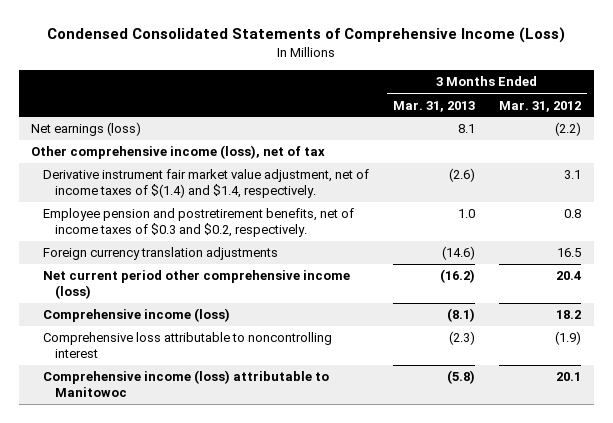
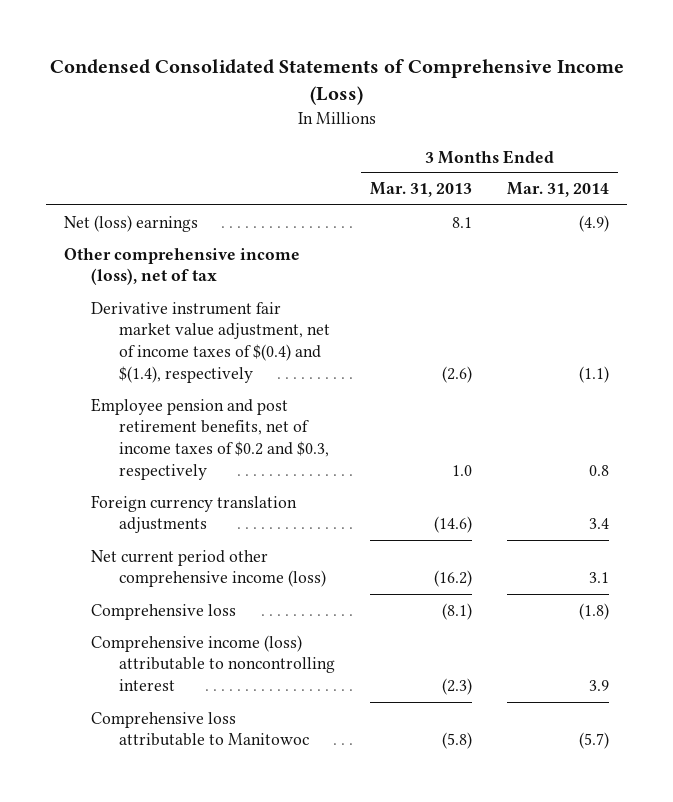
[499,100,582,112] Mar. 31, 2012 -> none
none -> [507,182,610,198] Mar. 31, 2014
[31,122,142,137] Net earnings (loss) -> [63,214,198,232] Net (loss) earnings
[43,169,370,199] Derivative instrument fair market value adjustment, net of income taxes of $(1.4) and $1.4, respectively. -> [91,301,330,384] Derivative instrument fair market value adjustment, net of income taxes of $(0.4) and $(1.4), respectively
[43,208,355,238] Employee pension and postretirement benefits, net of income taxes of $0.3 and $0.2, respectively. -> [91,397,329,481] Employee pension and post retirement benefits, net of income taxes of $0.2 and $0.3, respectively
[43,308,231,323] Comprehensive income (loss) -> [91,603,237,620] Comprehensive loss
[43,332,333,359] Comprehensive loss attributable to noncontrolling interest -> [91,634,335,692] Comprehensive income (loss) attributable to noncontrolling interest
[43,370,330,398] Comprehensive income (loss) attributable to Manitowoc -> [91,711,309,747] Comprehensive loss attributable to Manitowoc

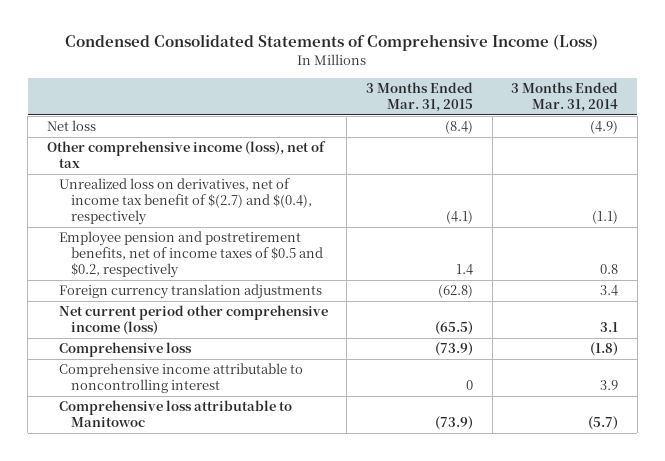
[370,182,473,198] Mar. 31, 2013 -> none
none -> [365,81,473,112] 3 Months Ended Mar. 31, 2015
[63,214,198,232] Net (loss) earnings -> [46,120,96,132] Net loss
[91,301,330,384] Derivative instrument fair market value adjustment, net of income taxes of $(0.4) and $(1.4), respectively -> [58,178,312,226] Unrealized loss on derivatives, net of income tax benefit of $(2.7) and $(0.4), respectively
[91,397,329,481] Employee pension and post retirement benefits, net of income taxes of $0.2 and $0.3, respectively -> [58,231,323,279] Employee pension and postretirement benefits, net of income taxes of $0.5 and $0.2, respectively
[91,634,335,692] Comprehensive income (loss) attributable to noncontrolling interest -> [58,363,303,394] Comprehensive income attributable to noncontrolling interest

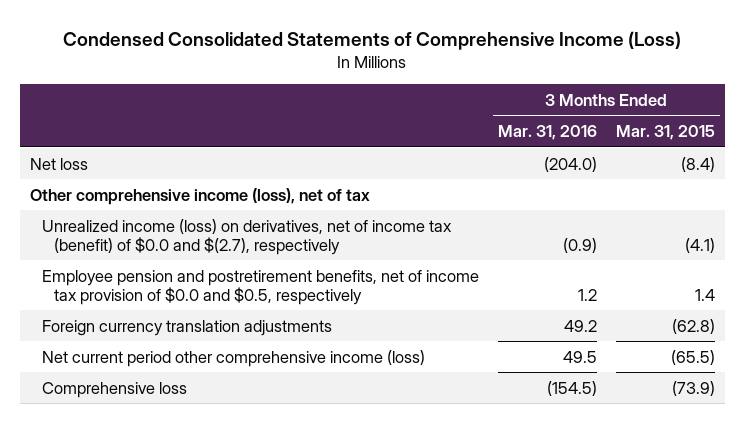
[511,81,619,112] 3 Months Ended Mar. 31, 2014 -> none
none -> [497,125,597,141] Mar. 31, 2016
[58,178,312,226] Unrealized loss on derivatives, net of income tax benefit of $(2.7) and $(0.4), respectively -> [41,218,452,255] Unrealized income (loss) on derivatives, net of income tax (benefit) of $0.0 and $(2.7), respectively
[58,231,323,279] Employee pension and postretirement benefits, net of income taxes of $0.5 and $0.2, respectively -> [41,269,479,305] Employee pension and postretirement benefits, net of income tax provision of $0.0 and $0.5, respectively
[58,363,303,394] Comprehensive income attributable to noncontrolling interest -> none
[58,400,292,428] Comprehensive loss attributable to Manitowoc -> none

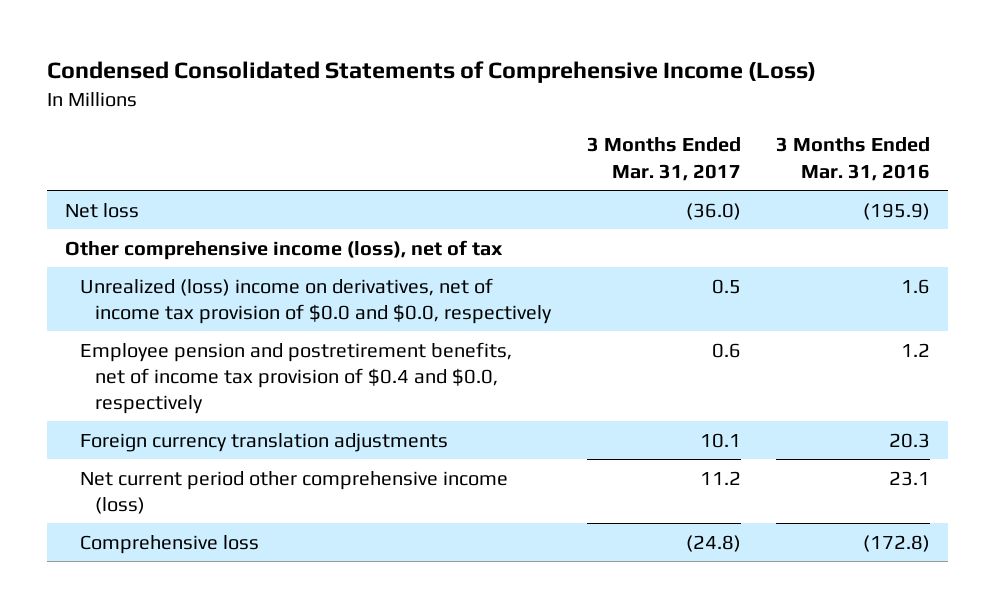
[616,125,716,141] Mar. 31, 2015 -> none
none -> [586,137,741,181] 3 Months Ended Mar. 31, 2017
[543,156,597,172] (204.0) -> [862,202,930,220] (195.9)
[41,218,452,255] Unrealized income (loss) on derivatives, net of income tax (benefit) of $0.0 and $(2.7), respectively -> [79,277,553,324] Unrealized (loss) income on derivatives, net of income tax provision of $0.0 and $0.0, respectively
[562,237,597,253] (0.9) -> [900,278,930,294] 1.6
[41,269,479,305] Employee pension and postretirement benefits, net of income tax provision of $0.0 and $0.5, respectively -> [79,341,512,415] Employee pension and postretirement benefits, net of income tax provision of $0.4 and $0.0, respectively
[563,319,597,332] 49.2 -> [888,432,930,448] 20.3
[562,350,597,363] 49.5 -> [888,470,930,486] 23.1
[546,380,597,396] (154.5) -> [862,534,930,552] (172.8)

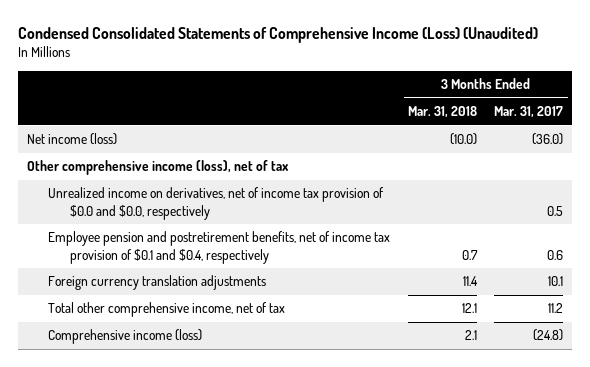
[46,61,816,84] Condensed Consolidated Statements of Comprehensive Income (Loss) -> [17,27,538,44] Condensed Consolidated Statements of Comprehensive Income (Loss) (Unaudited)
[775,137,930,181] 3 Months Ended Mar. 31, 2016 -> none
none -> [407,106,477,119] Mar. 31, 2018
[64,202,139,218] Net loss -> [26,133,117,146] Net income (loss)
[79,277,553,324] Unrealized (loss) income on derivatives, net of income tax provision of $0.0 and $0.0, respectively -> [48,187,385,220] Unrealized income on derivatives, net of income tax provision of $0.0 and $0.0, respectively
[79,341,512,415] Employee pension and postretirement benefits, net of income tax provision of $0.4 and $0.0, respectively -> [48,231,391,264] Employee pension and postretirement benefits, net of income tax provision of $0.1 and $0.4, respectively
[79,470,508,514] Net current period other comprehensive income (loss) -> [48,302,286,318] Total other comprehensive income, net of tax
[79,534,259,554] Comprehensive loss -> [48,329,203,345] Comprehensive income (loss)

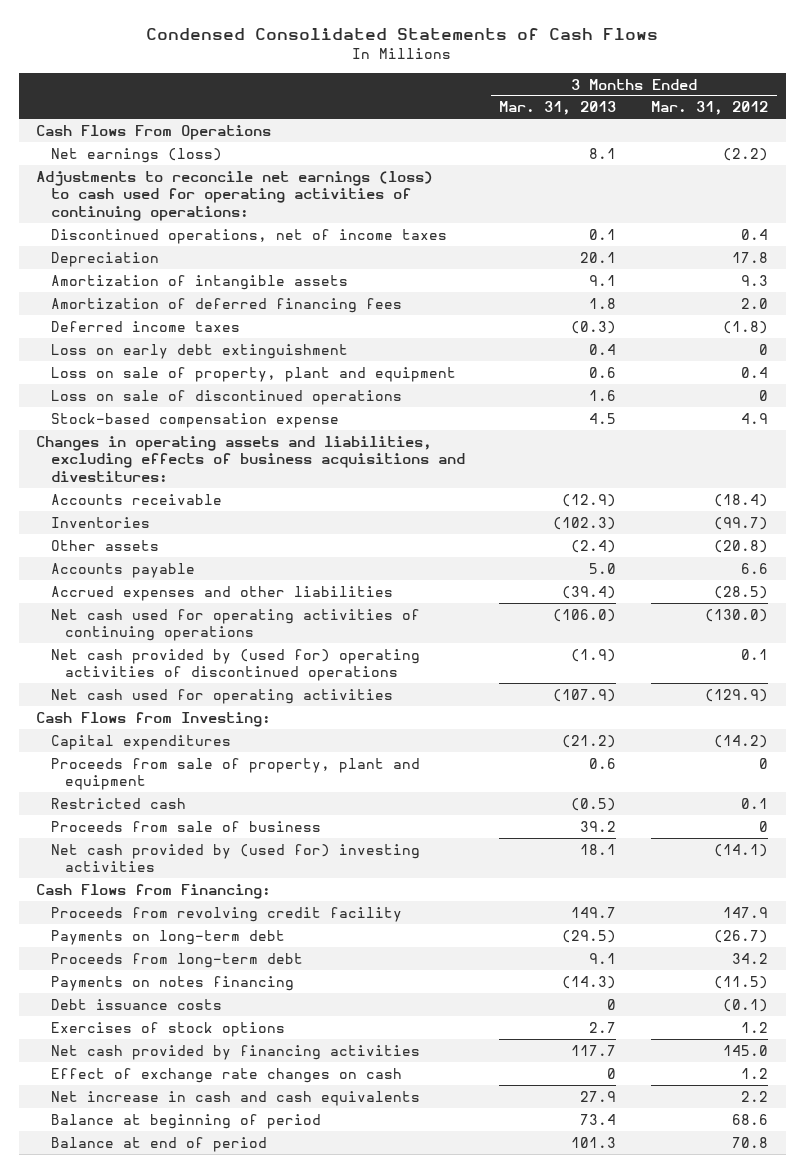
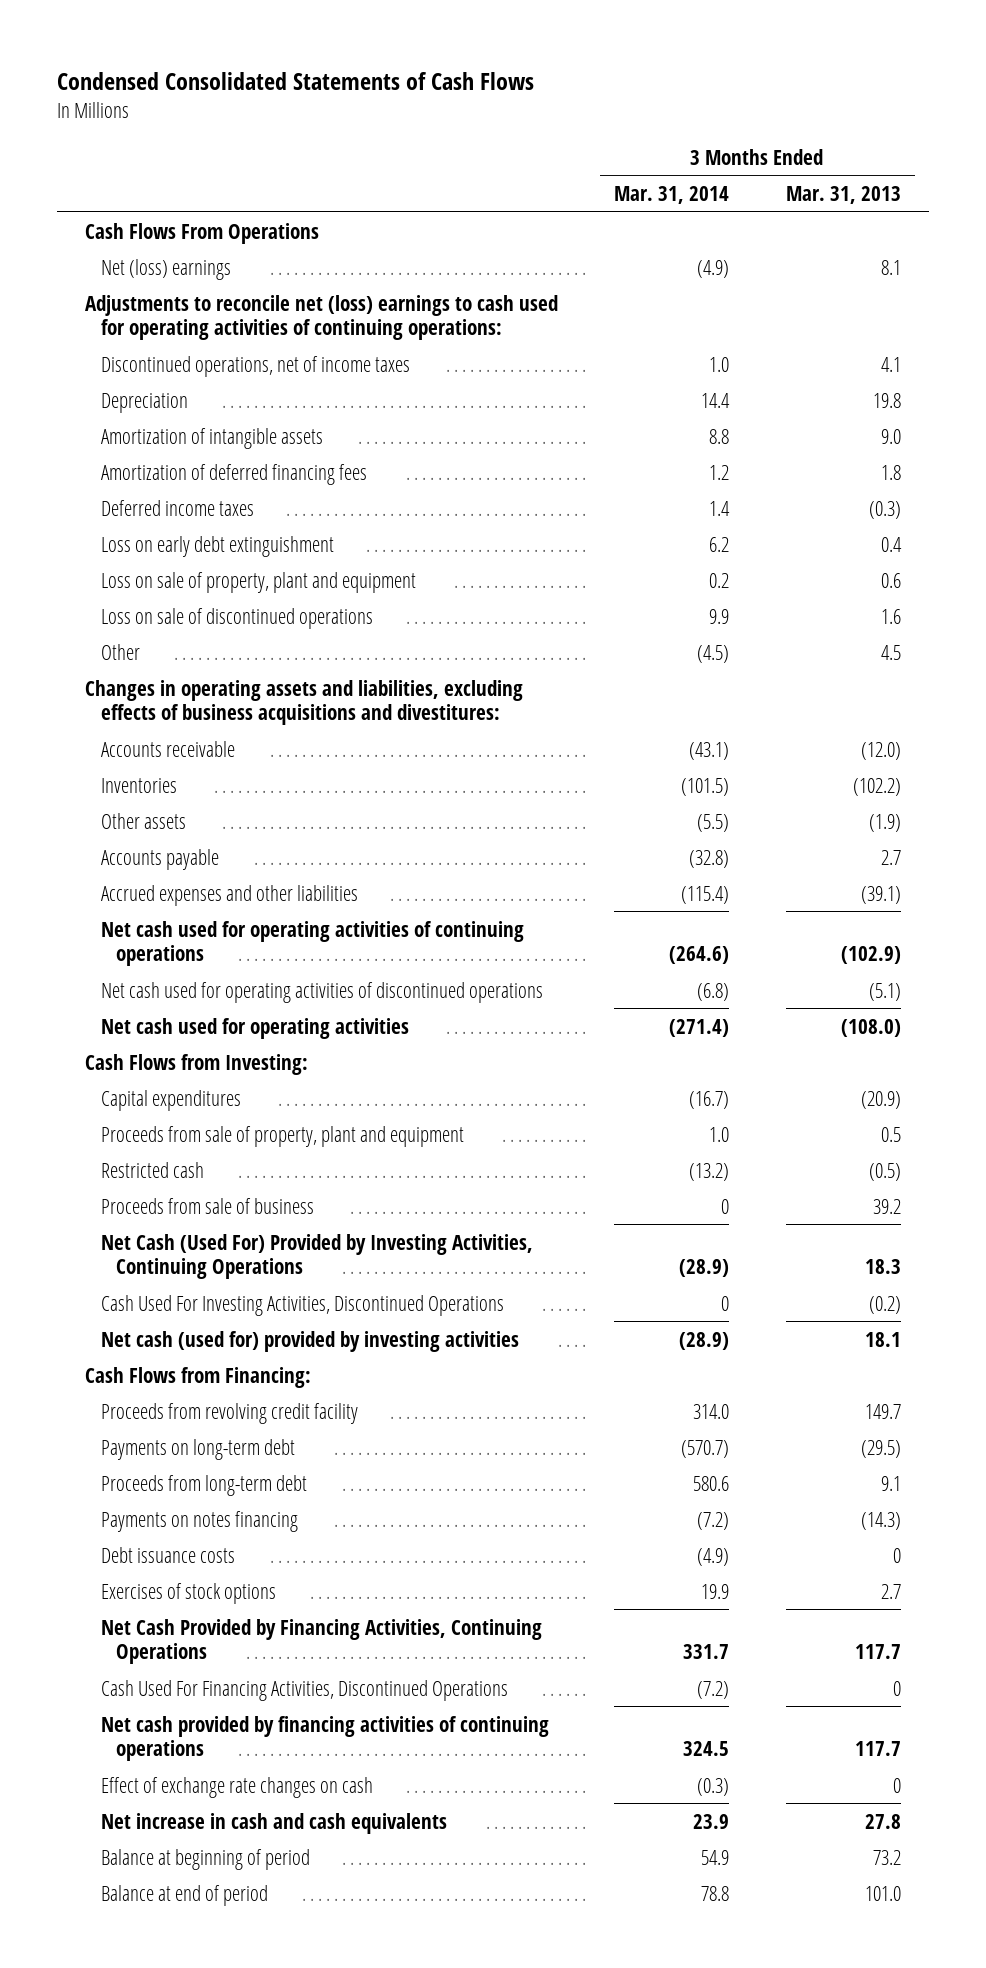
[651,101,769,116] Mar. 31, 2012 -> none
none -> [614,186,730,205] Mar. 31, 2014
[50,147,222,163] Net earnings (loss) -> [100,258,231,280] Net (loss) earnings
[36,170,434,221] Adjustments to reconcile net earnings (loss) to cash used for operating activities of continuing operations: -> [84,294,558,341] Adjustments to reconcile net (loss) earnings to cash used for operating activities of continuing operations:
[589,228,617,240] 0.1 -> [880,356,901,372] 4.1
[580,251,617,263] 20.1 -> [872,392,901,408] 19.8
[589,274,617,286] 9.1 -> [880,428,901,444] 9.0
[50,412,339,428] Stock-based compensation expense -> [100,643,140,660] Other
[562,493,617,507] (12.9) -> [860,741,901,760] (12.0)
[553,516,617,530] (102.3) -> [852,777,901,796] (102.2)
[571,539,617,553] (2.4) -> [868,813,901,832] (1.9)
[589,562,617,574] 5.0 -> [880,849,901,865] 2.7
[562,585,617,599] (39.4) -> [860,885,901,904] (39.1)
[553,608,617,622] (106.0) -> [840,946,901,965] (102.9)
[50,648,420,682] Net cash provided by (used for) operating activities of discontinued operations -> [100,981,543,1003] Net cash used for operating activities of discontinued operations
[571,648,617,662] (1.9) -> [868,982,901,1001] (5.1)
[553,688,617,702] (107.9) -> [840,1018,901,1037] (108.0)
[562,734,617,748] (21.2) -> [860,1090,901,1109] (20.9)
[589,757,617,769] 0.6 -> [880,1126,901,1142] 0.5
none -> [100,1233,533,1280] Net Cash (Used For) Provided by Investing Activities, Continuing Operations
none -> [100,1294,504,1316] Cash Used For Investing Activities, Discontinued Operations
[50,843,420,873] Net cash provided by (used for) investing activities -> [100,1330,519,1352] Net cash (used for) provided by investing activities
none -> [100,1618,542,1665] Net Cash Provided by Financing Activities, Continuing Operations
none -> [100,1679,508,1701] Cash Used For Financing Activities, Discontinued Operations
[50,1044,420,1060] Net cash provided by financing activities -> [100,1715,549,1762] Net cash provided by financing activities of continuing operations
[580,1090,617,1102] 27.9 -> [864,1813,901,1829] 27.8
[580,1113,617,1125] 73.4 -> [872,1849,901,1865] 73.2
[571,1136,617,1148] 101.3 -> [864,1885,901,1901] 101.0

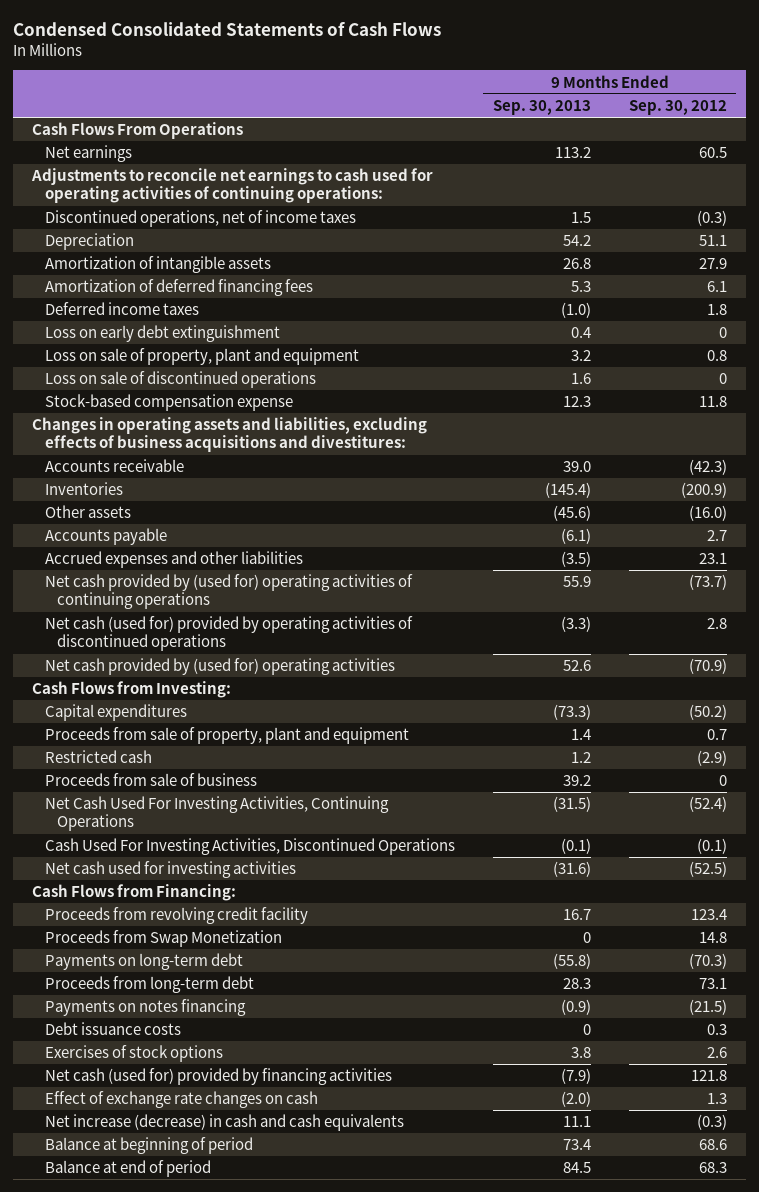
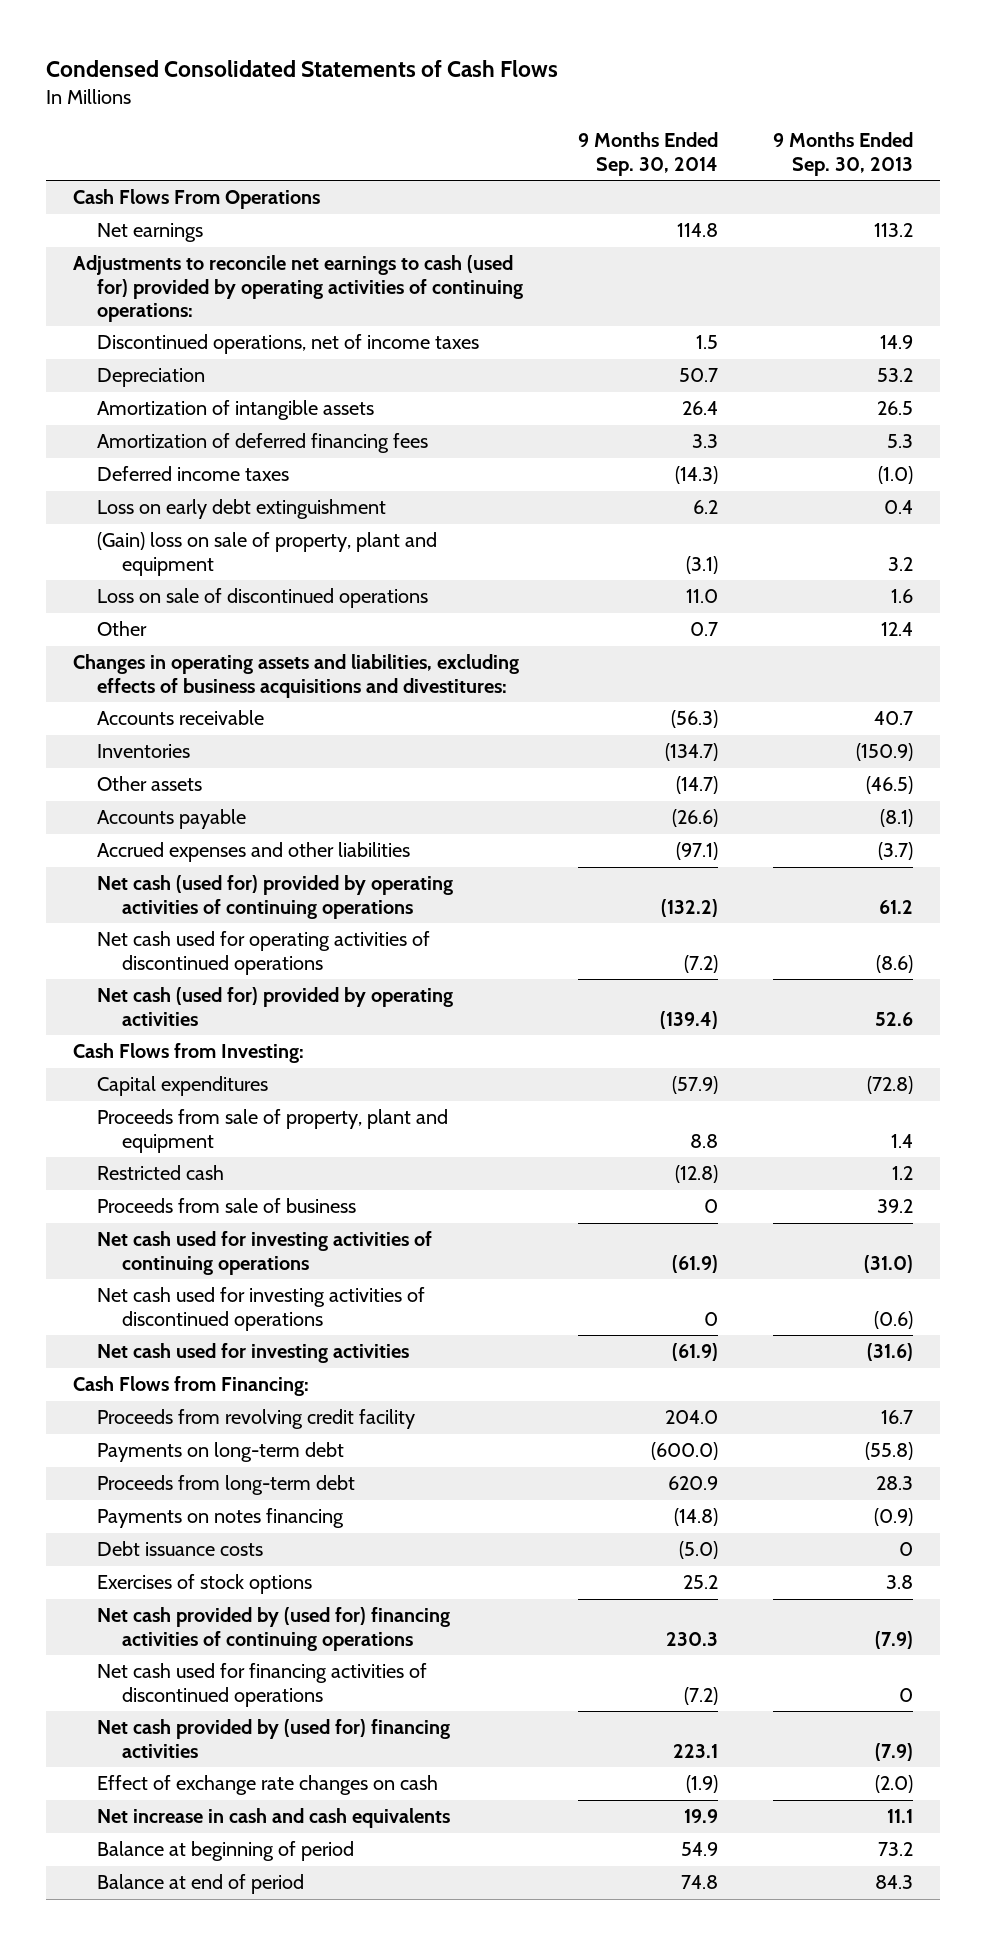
[628,100,727,116] Sep. 30, 2012 -> none
none -> [578,132,719,176] 9 Months Ended Sep. 30, 2014
[30,168,433,204] Adjustments to reconcile net earnings to cash used for operating activities of continuing operations: -> [73,255,524,323] Adjustments to reconcile net earnings to cash (used for) provided by operating activities of continuing operations:
[570,212,591,224] 1.5 -> [879,335,913,350] 14.9
[562,235,591,247] 54.2 -> [876,368,913,383] 53.2
[562,258,591,270] 26.8 -> [876,401,913,416] 26.5
[44,348,359,366] Loss on sale of property, plant and equipment -> [97,532,438,576] (Gain) loss on sale of property, plant and equipment
[44,394,293,412] Stock-based compensation expense -> none
none -> [97,621,148,637] Other
[562,461,591,473] 39.0 -> [873,711,913,726] 40.7
[544,482,591,499] (145.4) -> [855,743,913,762] (150.9)
[552,505,591,522] (45.6) -> [865,776,913,795] (46.5)
[560,528,591,545] (6.1) -> [879,809,913,828] (8.1)
[560,551,591,568] (3.5) -> [877,842,913,861] (3.7)
[44,574,413,610] Net cash provided by (used for) operating activities of continuing operations -> [97,875,454,919] Net cash (used for) provided by operating activities of continuing operations
[562,576,591,588] 55.9 -> [878,899,913,914] 61.2
[44,616,413,652] Net cash (used for) provided by operating activities of discontinued operations -> [97,931,431,975] Net cash used for operating activities of discontinued operations
[560,616,591,633] (3.3) -> [875,954,913,973] (8.6)
[44,658,395,676] Net cash provided by (used for) operating activities -> [97,987,454,1026] Net cash (used for) provided by operating activities
[552,704,591,721] (73.3) -> [866,1076,913,1095] (72.8)
[44,796,389,832] Net Cash Used For Investing Activities, Continuing Operations -> [97,1231,433,1275] Net cash used for investing activities of continuing operations
[552,796,591,813] (31.5) -> [863,1254,913,1273] (31.0)
[44,838,455,856] Cash Used For Investing Activities, Discontinued Operations -> [97,1287,426,1331] Net cash used for investing activities of discontinued operations
[560,838,591,855] (0.1) -> [873,1310,913,1329] (0.6)
[44,930,282,948] Proceeds from Swap Monetization -> none
none -> [97,1607,451,1651] Net cash provided by (used for) financing activities of continuing operations
none -> [97,1663,428,1707] Net cash used for financing activities of discontinued operations
[44,1068,392,1086] Net cash (used for) provided by financing activities -> [97,1719,451,1758] Net cash provided by (used for) financing activities
[44,1114,404,1132] Net increase (decrease) in cash and cash equivalents -> [97,1808,451,1829] Net increase in cash and cash equivalents
[562,1139,591,1151] 73.4 -> [877,1842,913,1857] 73.2
[562,1162,591,1174] 84.5 -> [874,1875,913,1890] 84.3

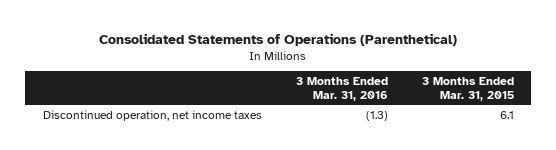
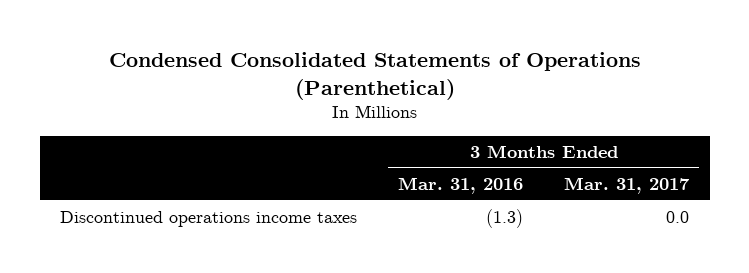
[99,32,458,46] Consolidated Statements of Operations (Parenthetical) -> [108,52,641,100] Condensed Consolidated Statements of Operations (Parenthetical)
[421,76,514,102] 3 Months Ended Mar. 31, 2015 -> none
none -> [564,176,691,194] Mar. 31, 2017
[42,110,262,122] Discontinued operation, net income taxes -> [60,211,358,228] Discontinued operations income taxes

